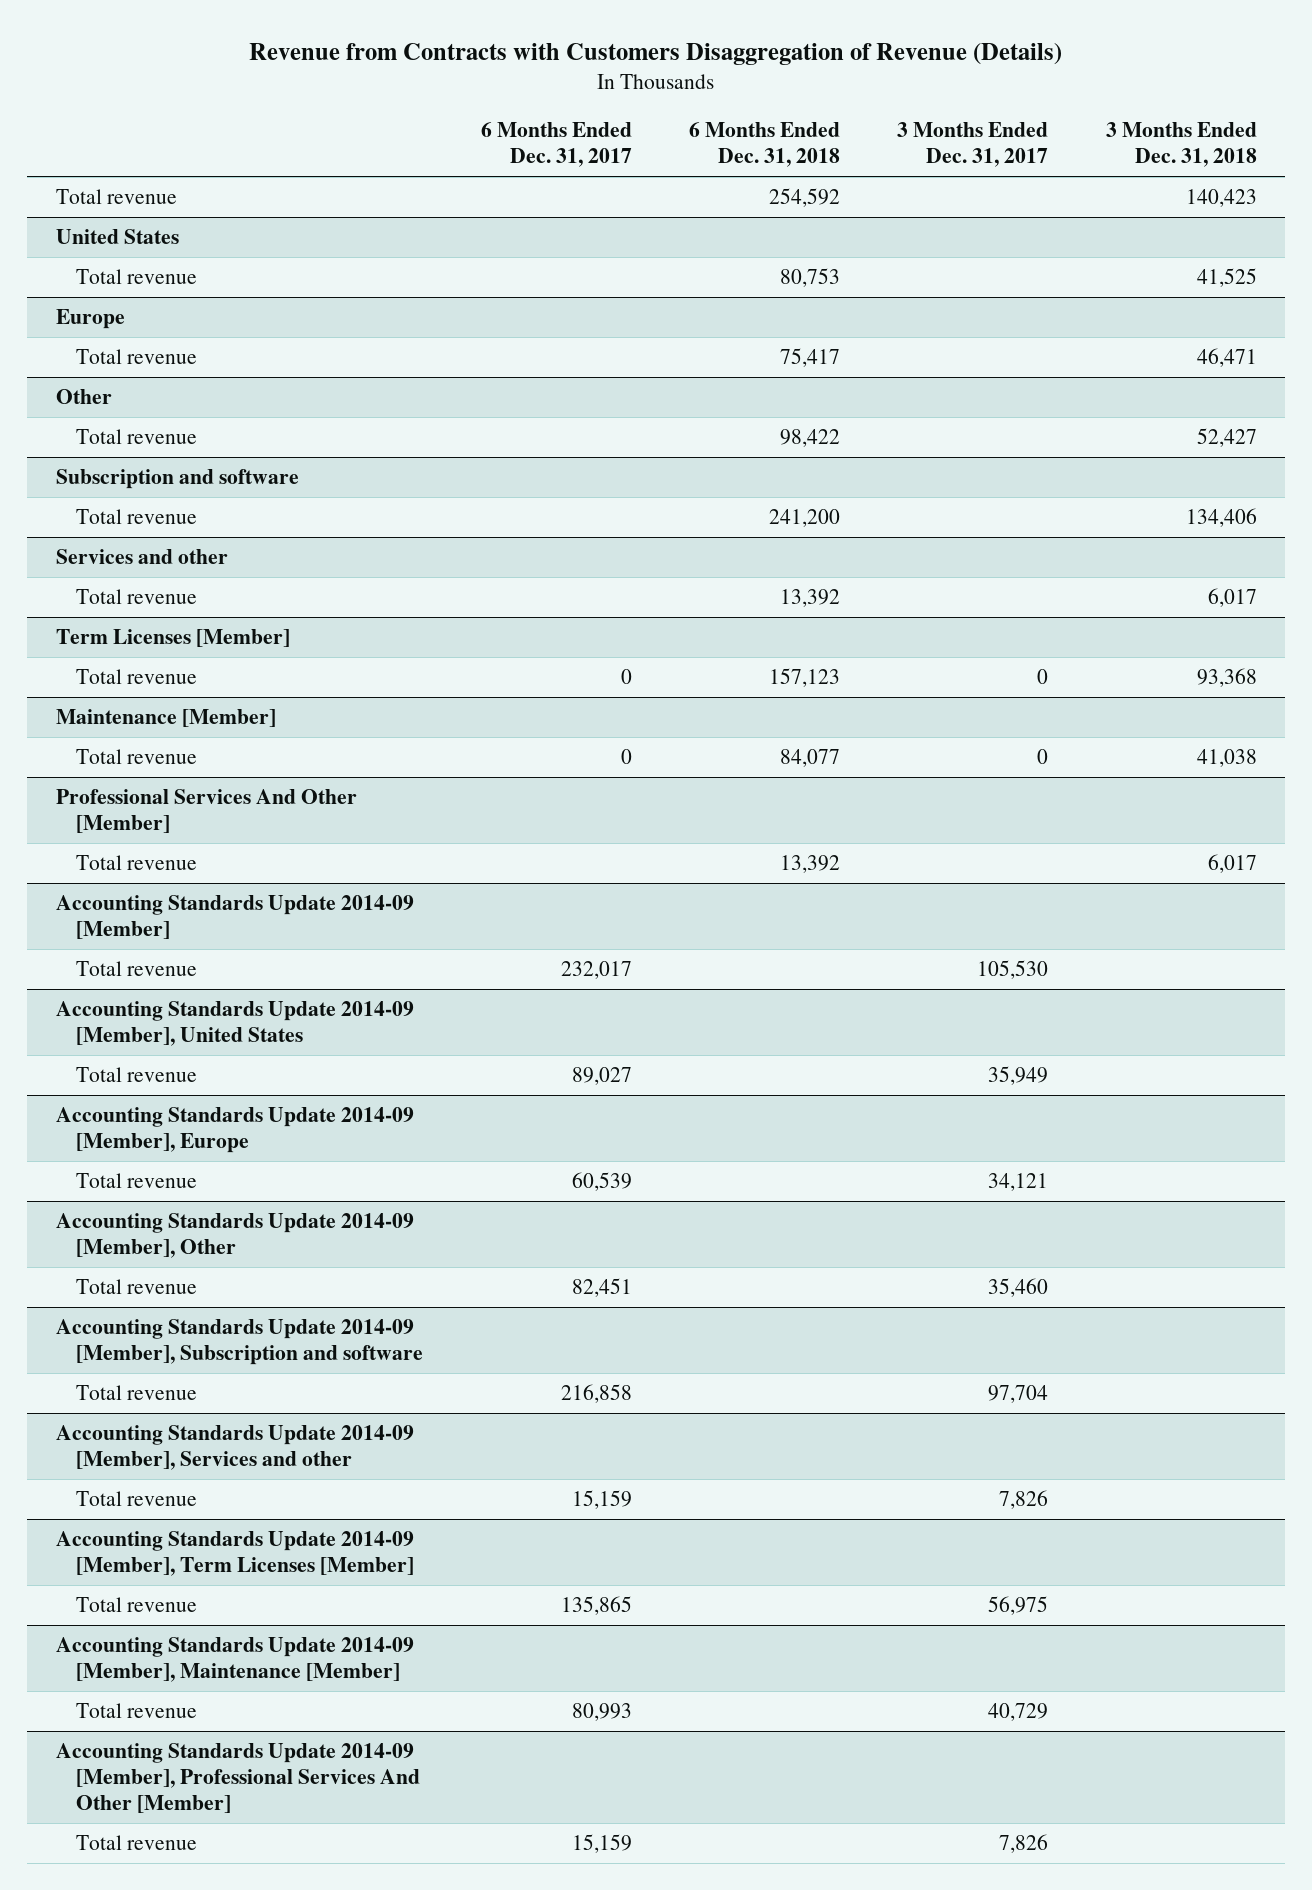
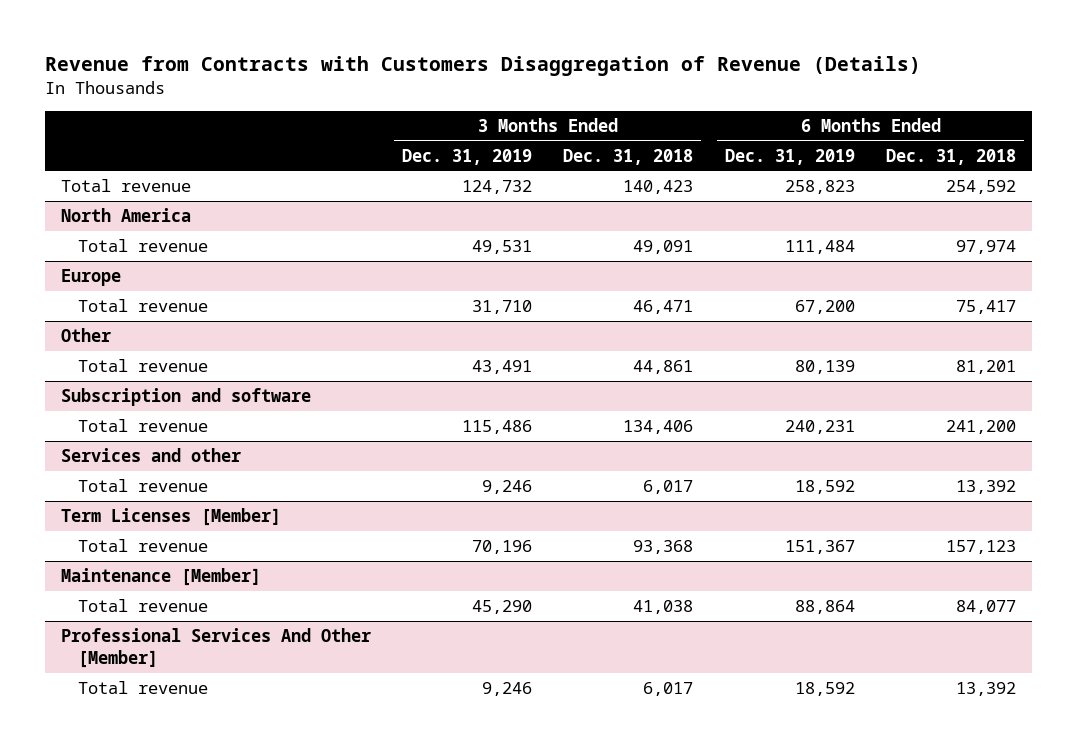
[480,122,632,168] 6 Months Ended Dec. 31, 2017 -> none
[897,122,1049,168] 3 Months Ended Dec. 31, 2017 -> none
none -> [402,148,533,165] Dec. 31, 2019
none -> [724,148,855,165] Dec. 31, 2019
[55,228,179,244] United States -> [60,208,191,223] North America
[780,267,841,287] 80,753 -> [956,240,1017,255] 97,974
[1196,267,1257,287] 41,525 -> [633,240,694,255] 49,091
[780,428,841,447] 98,422 -> [956,360,1017,375] 81,201
[1196,427,1257,447] 52,427 -> [633,360,694,375] 44,861
[55,894,414,939] Accounting Standards Update 2014-09 [Member] -> none
[76,960,198,976] Total revenue -> none
[55,1000,414,1046] Accounting Standards Update 2014-09 [Member], United States -> none
[76,1066,198,1082] Total revenue -> none
[55,1106,414,1153] Accounting Standards Update 2014-09 [Member], Europe -> none
[76,1172,198,1188] Total revenue -> none
[55,1212,414,1258] Accounting Standards Update 2014-09 [Member], Other -> none
[76,1278,198,1294] Total revenue -> none
[55,1318,424,1365] Accounting Standards Update 2014-09 [Member], Subscription and software -> none
[76,1384,198,1400] Total revenue -> none
[55,1424,414,1470] Accounting Standards Update 2014-09 [Member], Services and other -> none
[76,1490,198,1506] Total revenue -> none
[55,1530,415,1576] Accounting Standards Update 2014-09 [Member], Term Licenses [Member] -> none
[76,1596,198,1612] Total revenue -> none
[55,1636,414,1682] Accounting Standards Update 2014-09 [Member], Maintenance [Member] -> none
[76,1702,198,1718] Total revenue -> none
[55,1742,421,1813] Accounting Standards Update 2014-09 [Member], Professional Services And Other [Member] -> none
[76,1834,198,1850] Total revenue -> none

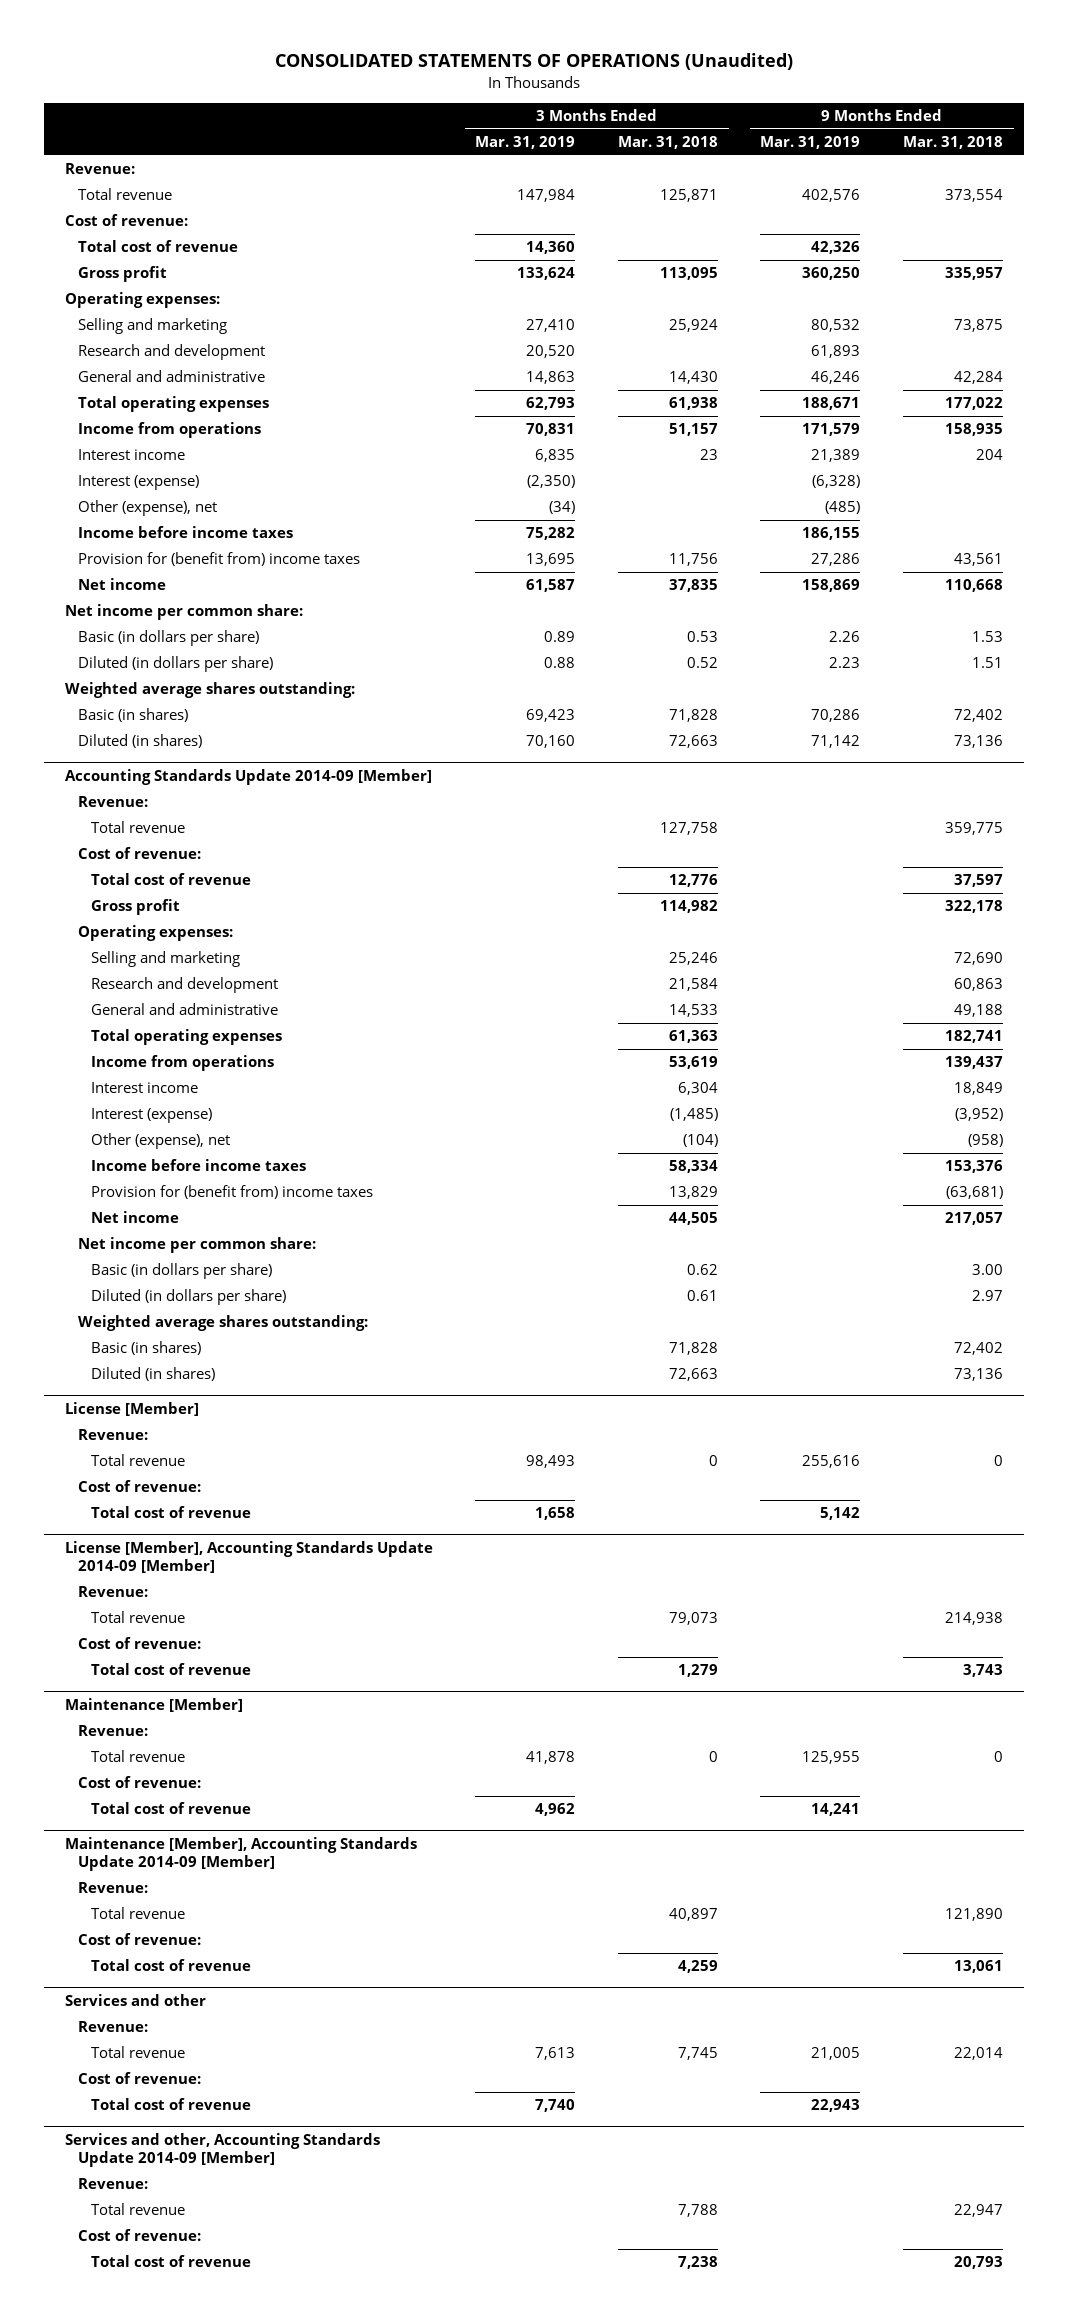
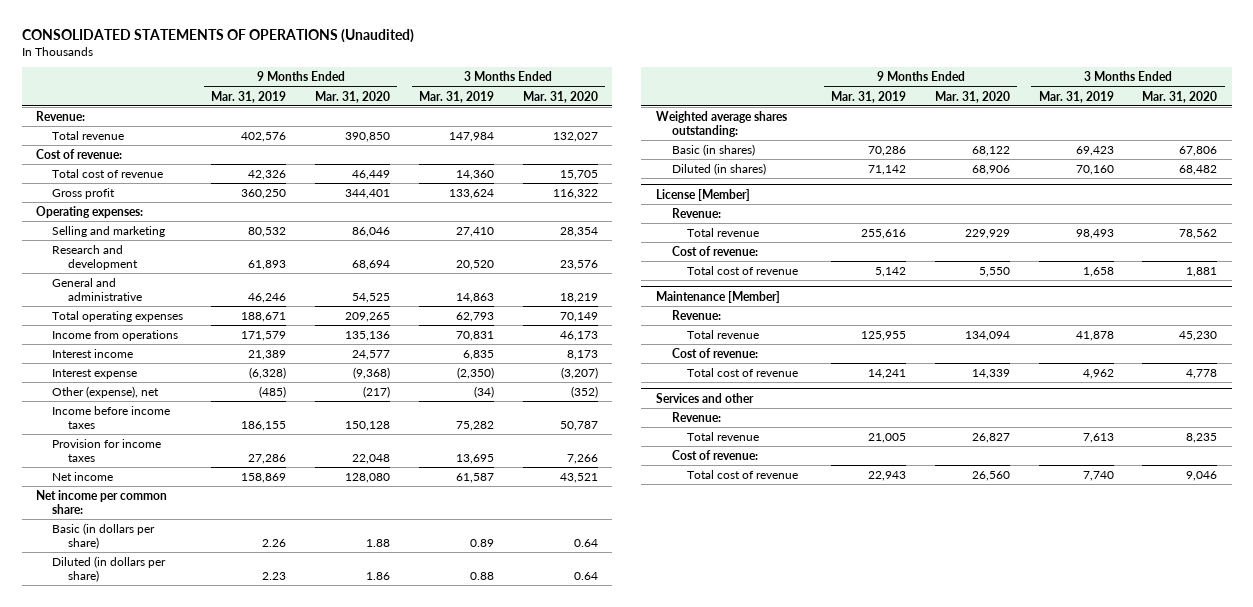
[617,136,718,150] Mar. 31, 2018 -> none
[902,136,1003,150] Mar. 31, 2018 -> none
none -> [315,90,391,103] Mar. 31, 2020
none -> [522,90,598,103] Mar. 31, 2020
[78,475,200,491] Interest (expense) -> [51,368,137,379] Interest expense
[78,552,361,567] Provision for (benefit from) income taxes -> [51,438,161,462] Provision for income taxes
[64,769,432,786] Accounting Standards Update 2014-09 [Member] -> none
[78,796,149,808] Revenue: -> none
[91,821,186,834] Total revenue -> none
[78,847,202,860] Cost of revenue: -> none
[91,873,252,886] Total cost of revenue -> none
[91,899,181,916] Gross profit -> none
[78,925,234,942] Operating expenses: -> none
[91,951,241,968] Selling and marketing -> none
[91,977,279,994] Research and development -> none
[91,1003,279,1016] General and administrative -> none
[91,1029,283,1046] Total operating expenses -> none
[91,1055,275,1072] Income from operations -> none
[91,1082,199,1094] Interest income -> none
[91,1108,213,1124] Interest (expense) -> none
[91,1133,231,1150] Other (expense), net -> none
[91,1159,307,1172] Income before income taxes -> none
[91,1185,374,1200] Provision for (benefit from) income taxes -> none
[91,1211,180,1224] Net income -> none
[78,1237,317,1254] Net income per common share: -> none
[91,1263,273,1280] Basic (in dollars per share) -> none
[91,1289,287,1306] Diluted (in dollars per share) -> none
[78,1315,369,1332] Weighted average shares outstanding: -> none
[91,1341,202,1356] Basic (in shares) -> none
[91,1367,216,1382] Diluted (in shares) -> none
[64,1541,433,1574] License [Member], Accounting Standards Update 2014-09 [Member] -> none
[78,1586,149,1598] Revenue: -> none
[91,1611,186,1624] Total revenue -> none
[78,1637,202,1650] Cost of revenue: -> none
[91,1663,252,1676] Total cost of revenue -> none
[64,1837,417,1872] Maintenance [Member], Accounting Standards Update 2014-09 [Member] -> none
[78,1882,149,1894] Revenue: -> none
[91,1907,186,1920] Total revenue -> none
[78,1933,202,1946] Cost of revenue: -> none
[91,1959,252,1972] Total cost of revenue -> none
[64,2133,380,2168] Services and other, Accounting Standards Update 2014-09 [Member] -> none
[78,2178,149,2190] Revenue: -> none
[91,2203,186,2216] Total revenue -> none
[78,2229,202,2242] Cost of revenue: -> none
[91,2255,252,2268] Total cost of revenue -> none

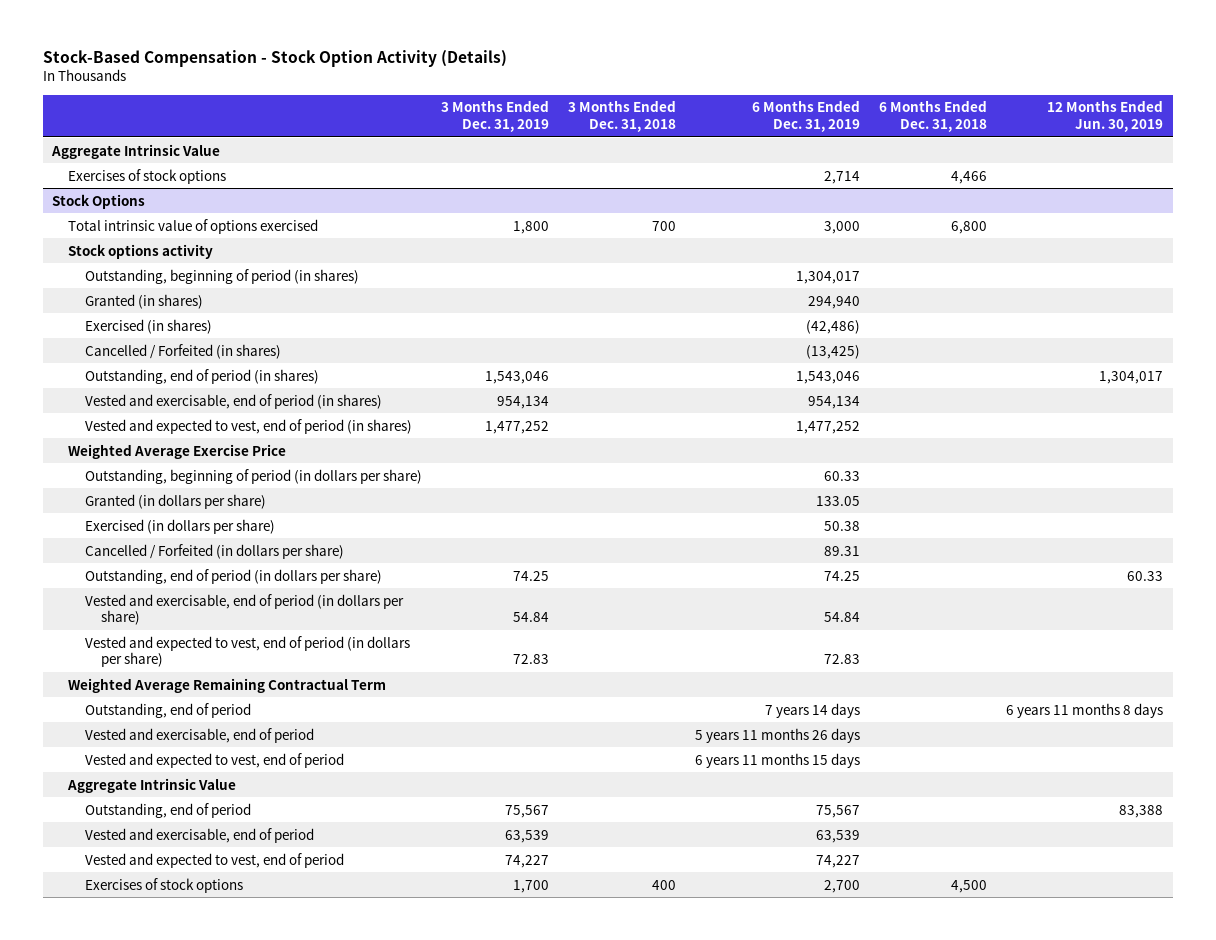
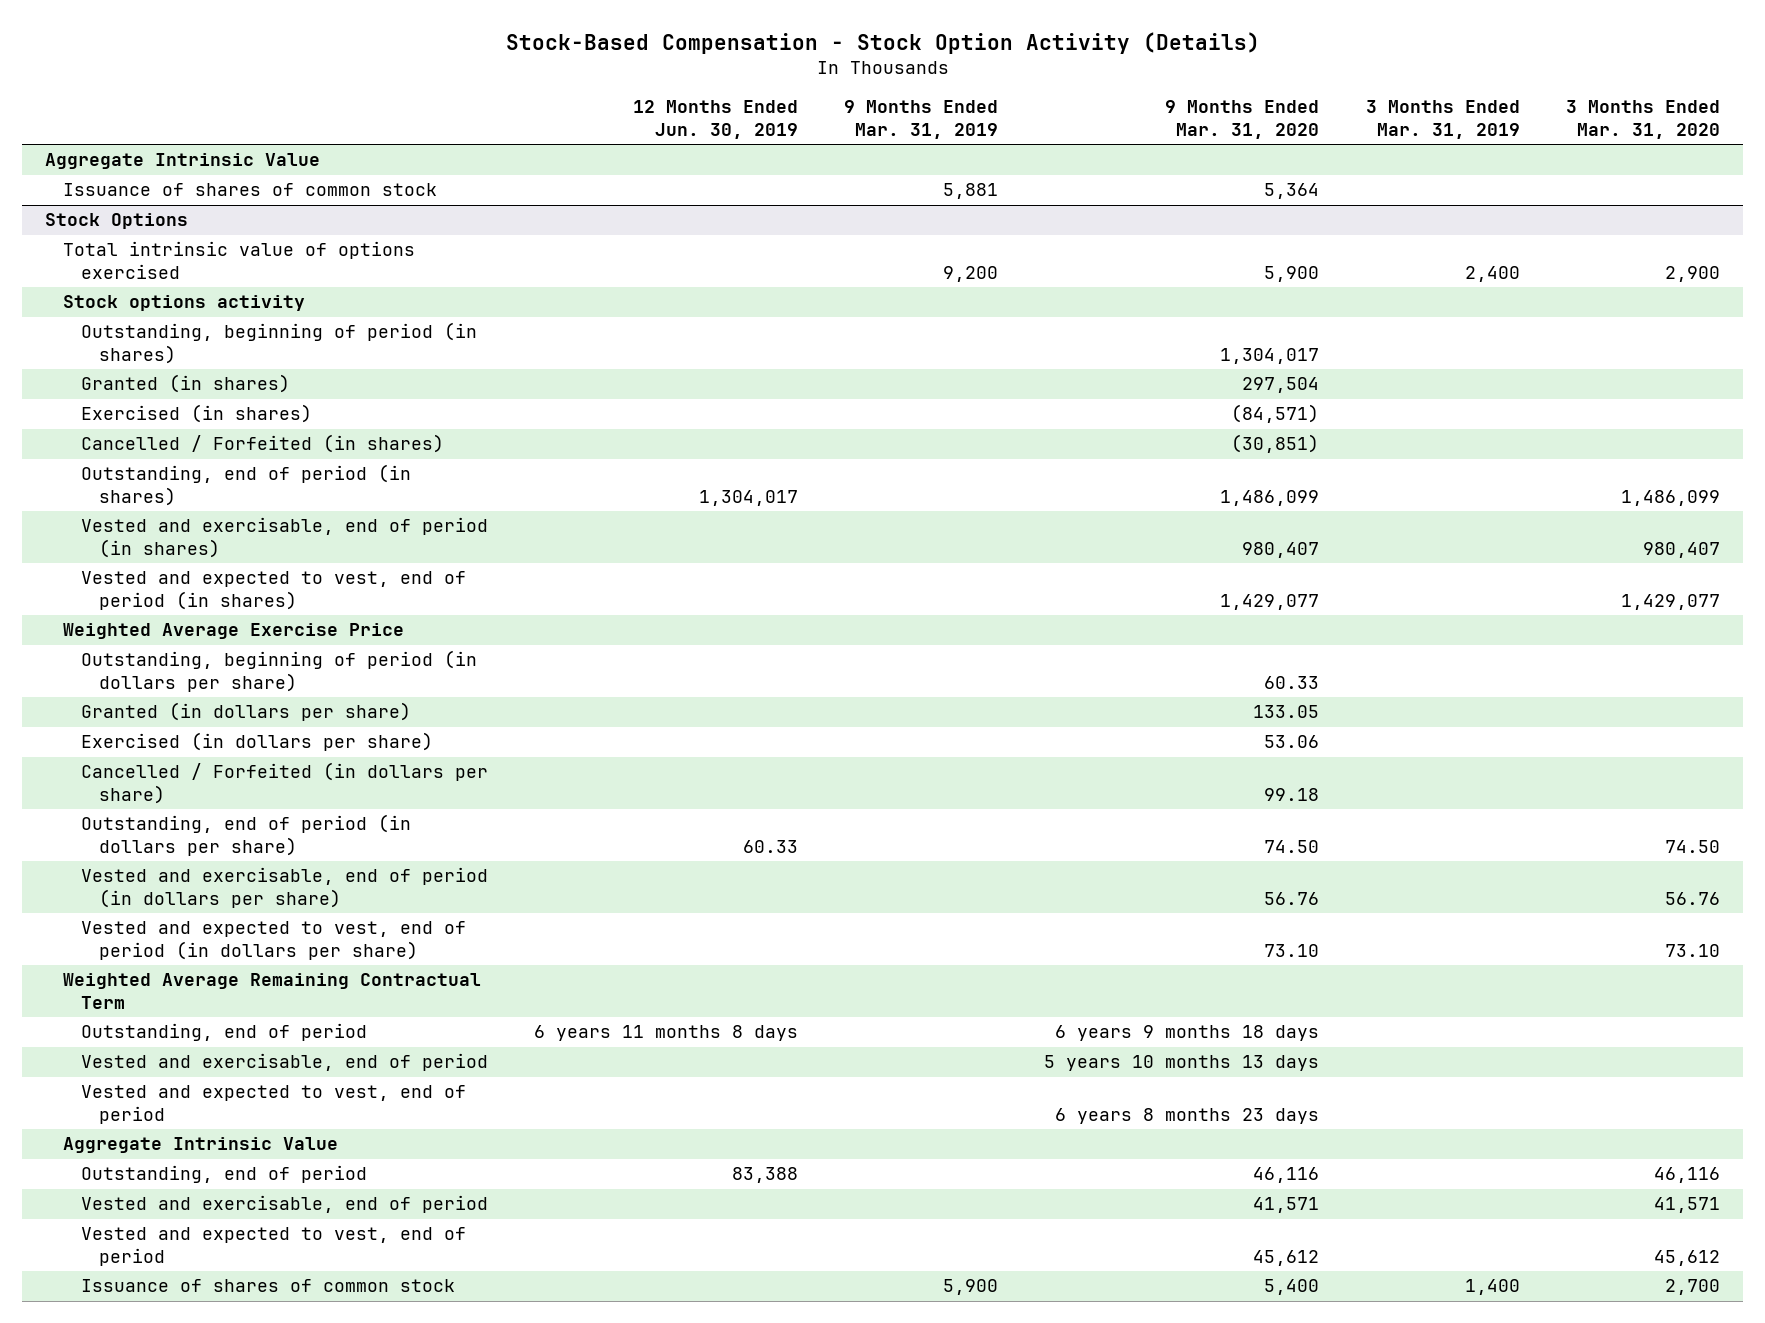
[440,100,549,132] 3 Months Ended Dec. 31, 2019 -> none
[567,100,676,132] 3 Months Ended Dec. 31, 2018 -> none
[752,100,861,132] 6 Months Ended Dec. 31, 2019 -> none
[879,100,988,132] 6 Months Ended Dec. 31, 2018 -> none
none -> [844,100,999,139] 9 Months Ended Mar. 31, 2019
none -> [1165,100,1320,139] 9 Months Ended Mar. 31, 2020
none -> [1365,100,1520,139] 3 Months Ended Mar. 31, 2019
none -> [1565,100,1720,139] 3 Months Ended Mar. 31, 2020
[68,168,227,184] Exercises of stock options -> [63,183,438,197] Issuance of shares of common stock
[84,877,243,893] Exercises of stock options -> [80,1279,455,1293] Issuance of shares of common stock

